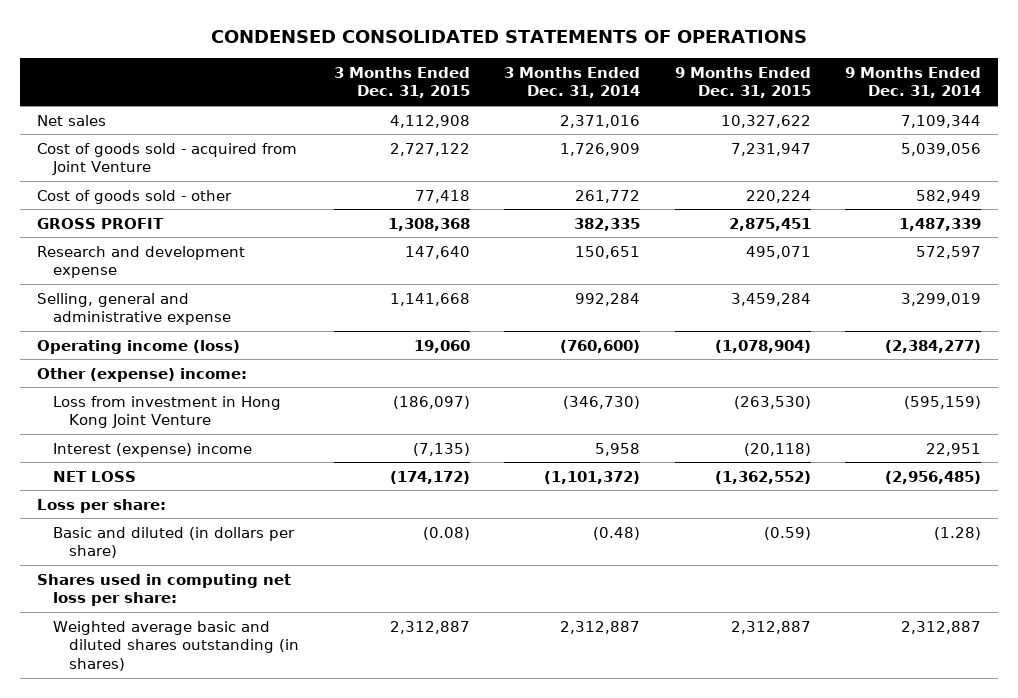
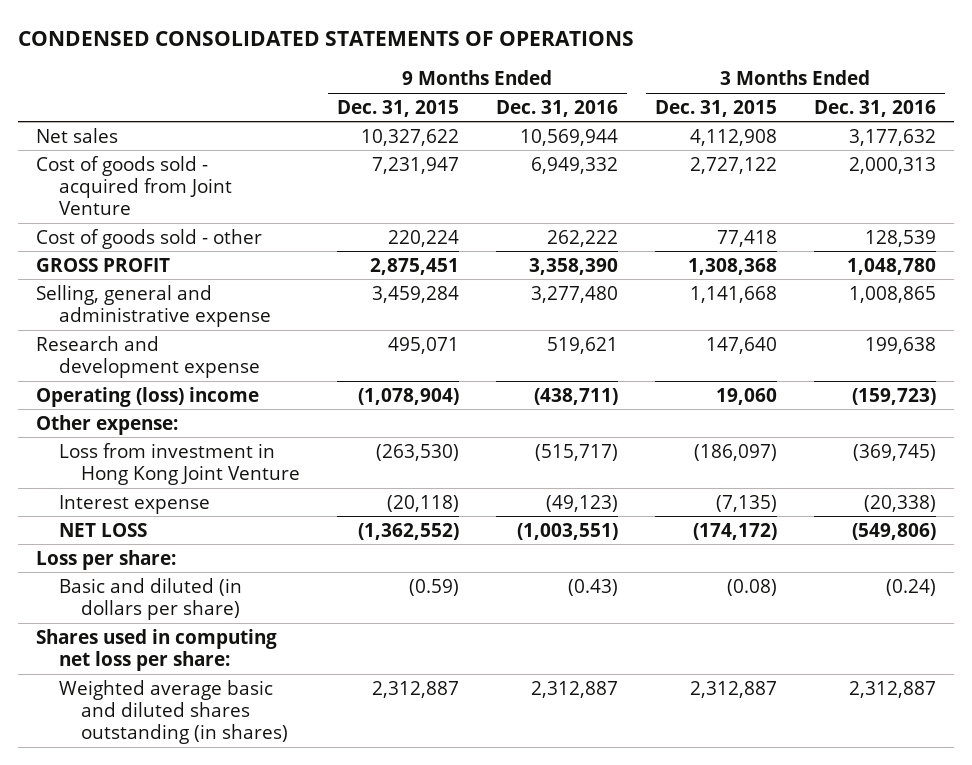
[504,66,641,99] 3 Months Ended Dec. 31, 2014 -> none
[845,66,982,99] 9 Months Ended Dec. 31, 2014 -> none
none -> [495,99,618,117] Dec. 31, 2016
none -> [813,99,936,117] Dec. 31, 2016
[36,245,245,279] Research and development expense -> [36,335,260,378] Research and development expense
[36,339,240,354] Operating income (loss) -> [36,386,260,407] Operating (loss) income
[36,367,247,382] Other (expense) income: -> [36,414,179,435] Other expense:
[53,442,253,457] Interest (expense) income -> [58,494,210,514] Interest expense

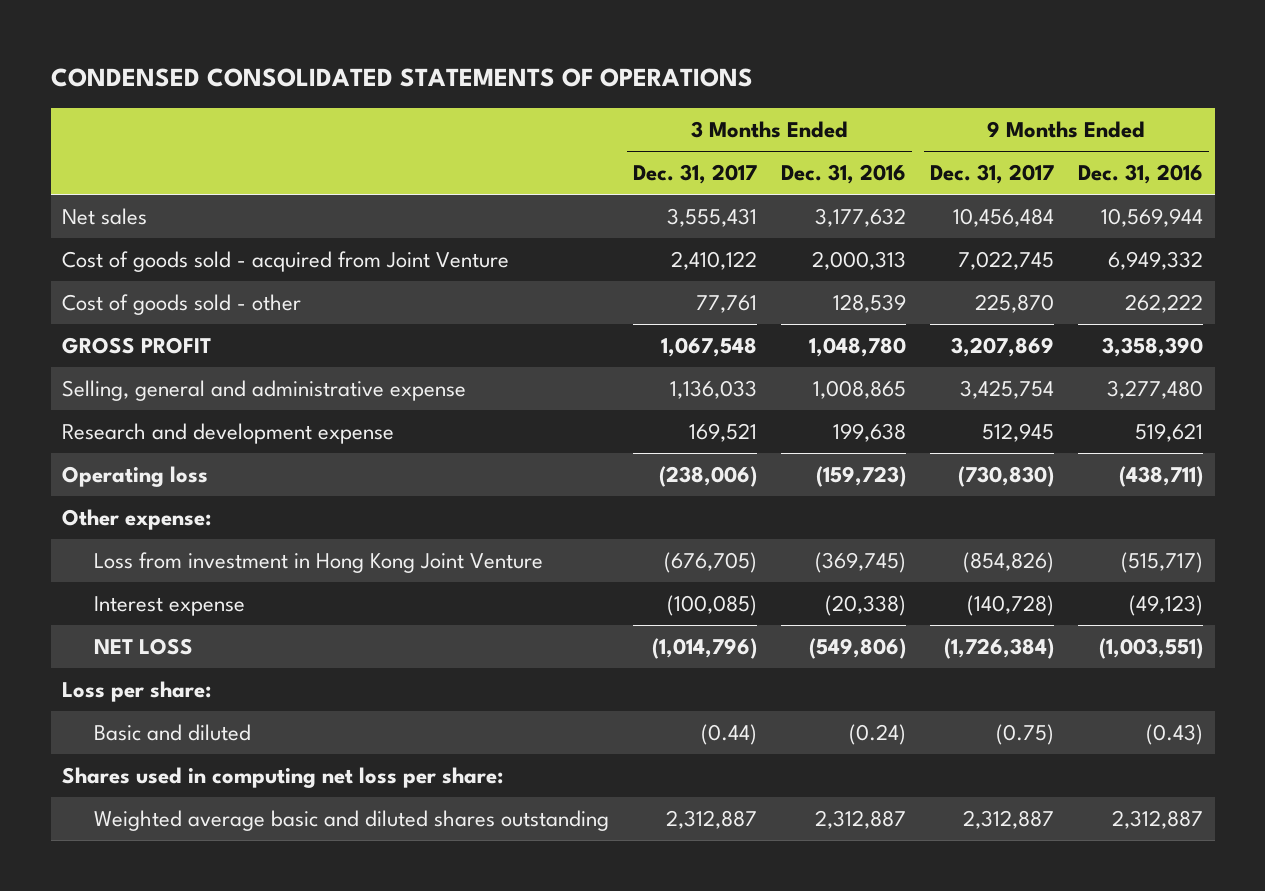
[336,99,459,117] Dec. 31, 2015 -> none
[654,99,777,117] Dec. 31, 2015 -> none
none -> [633,164,758,185] Dec. 31, 2017
none -> [929,164,1054,185] Dec. 31, 2017
[36,386,260,407] Operating (loss) income -> [62,465,209,487] Operating loss
[58,577,242,620] Basic and diluted (in dollars per share) -> [94,723,252,741] Basic and diluted
[58,679,289,745] Weighted average basic and diluted shares outstanding (in shares) -> [94,809,610,831] Weighted average basic and diluted shares outstanding

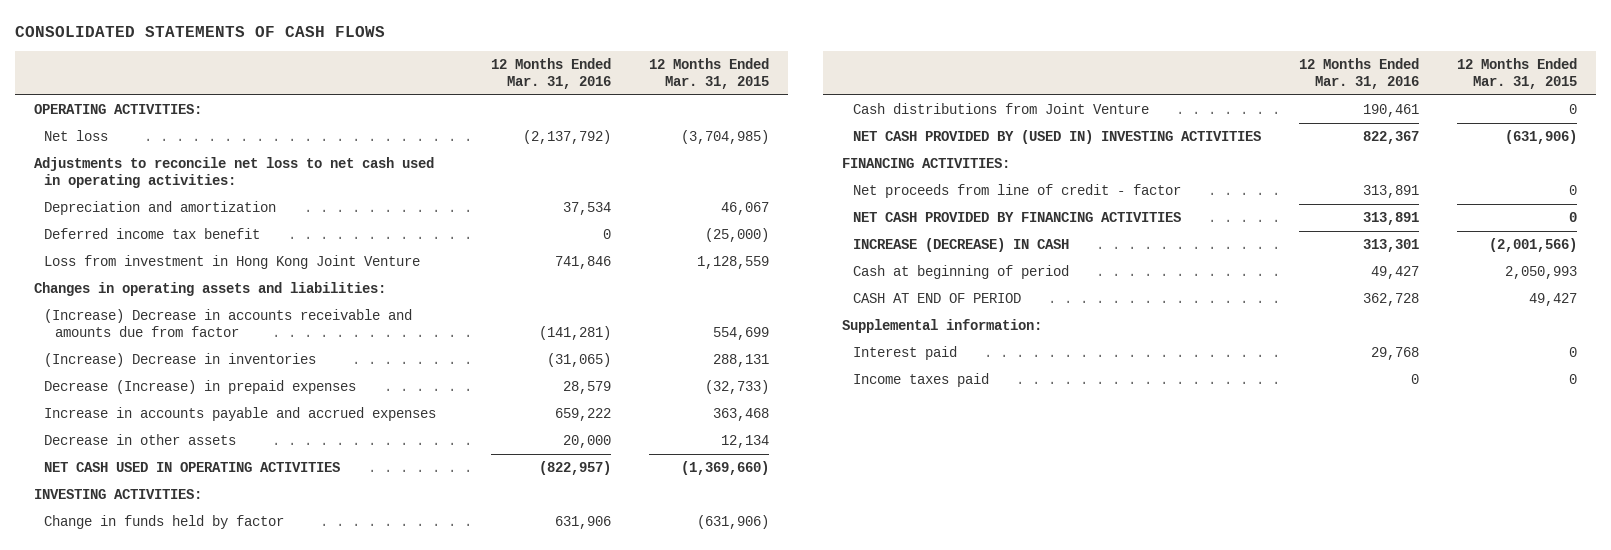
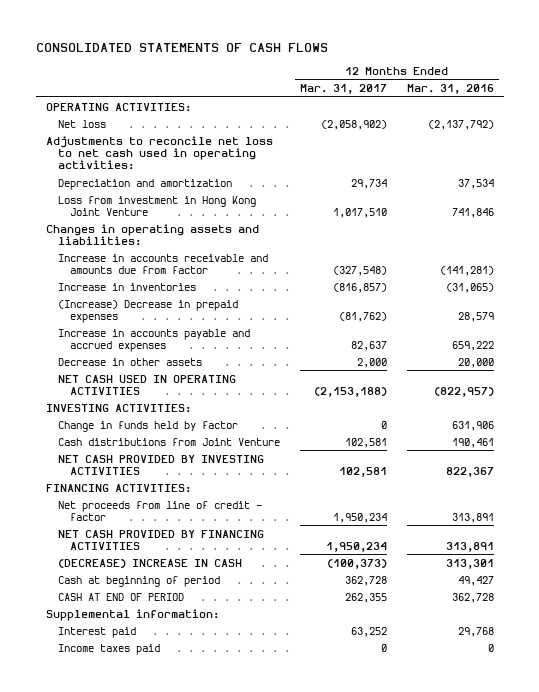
[648,57,769,89] 12 Months Ended Mar. 31, 2015 -> none
none -> [299,84,387,95] Mar. 31, 2017
[44,227,261,239] Deferred income tax benefit -> none
[44,308,413,338] (Increase) Decrease in accounts receivable and amounts due from factor -> [57,253,268,274] Increase in accounts receivable and amounts due from factor
[44,352,317,367] (Increase) Decrease in inventories -> [57,282,196,291] Increase in inventories
[44,379,357,394] Decrease (Increase) in prepaid expenses -> [57,299,238,323] (Increase) Decrease in prepaid expenses
[852,129,1261,144] NET CASH PROVIDED BY (USED IN) INVESTING ACTIVITIES -> [57,454,264,475] NET CASH PROVIDED BY INVESTING ACTIVITIES
[852,237,1069,252] INCREASE (DECREASE) IN CASH -> [57,558,242,568] (DECREASE) INCREASE IN CASH

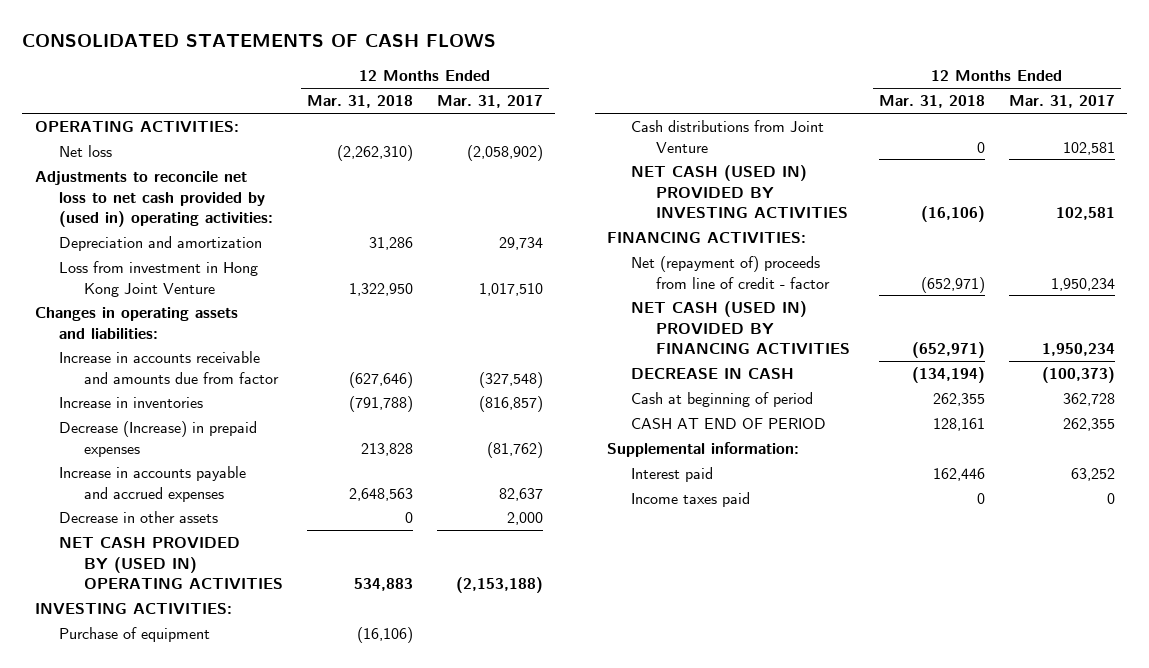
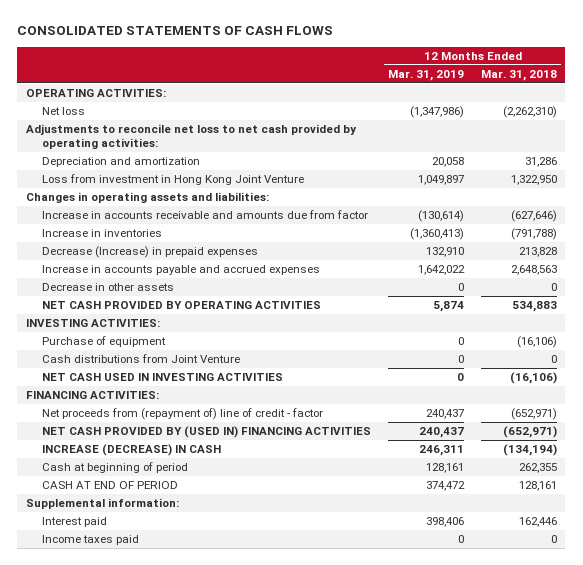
[436,95,543,109] Mar. 31, 2017 -> none
none -> [388,70,465,82] Mar. 31, 2019
[34,171,274,228] Adjustments to reconcile net loss to net cash provided by (used in) operating activities: -> [25,124,357,149] Adjustments to reconcile net loss to net cash provided by operating activities:
[59,537,283,590] NET CASH PROVIDED BY (USED IN) OPERATING ACTIVITIES -> [42,301,322,310] NET CASH PROVIDED BY OPERATING ACTIVITIES
[631,165,848,219] NET CASH (USED IN) PROVIDED BY INVESTING ACTIVITIES -> [42,373,284,382] NET CASH USED IN INVESTING ACTIVITIES
[631,256,830,289] Net (repayment of) proceeds from line of credit - factor -> [42,408,324,421] Net proceeds from (repayment of) line of credit - factor
[631,301,850,355] NET CASH (USED IN) PROVIDED BY FINANCING ACTIVITIES -> [42,426,372,439] NET CASH PROVIDED BY (USED IN) FINANCING ACTIVITIES
[631,368,795,380] DECREASE IN CASH -> [42,444,222,457] INCREASE (DECREASE) IN CASH

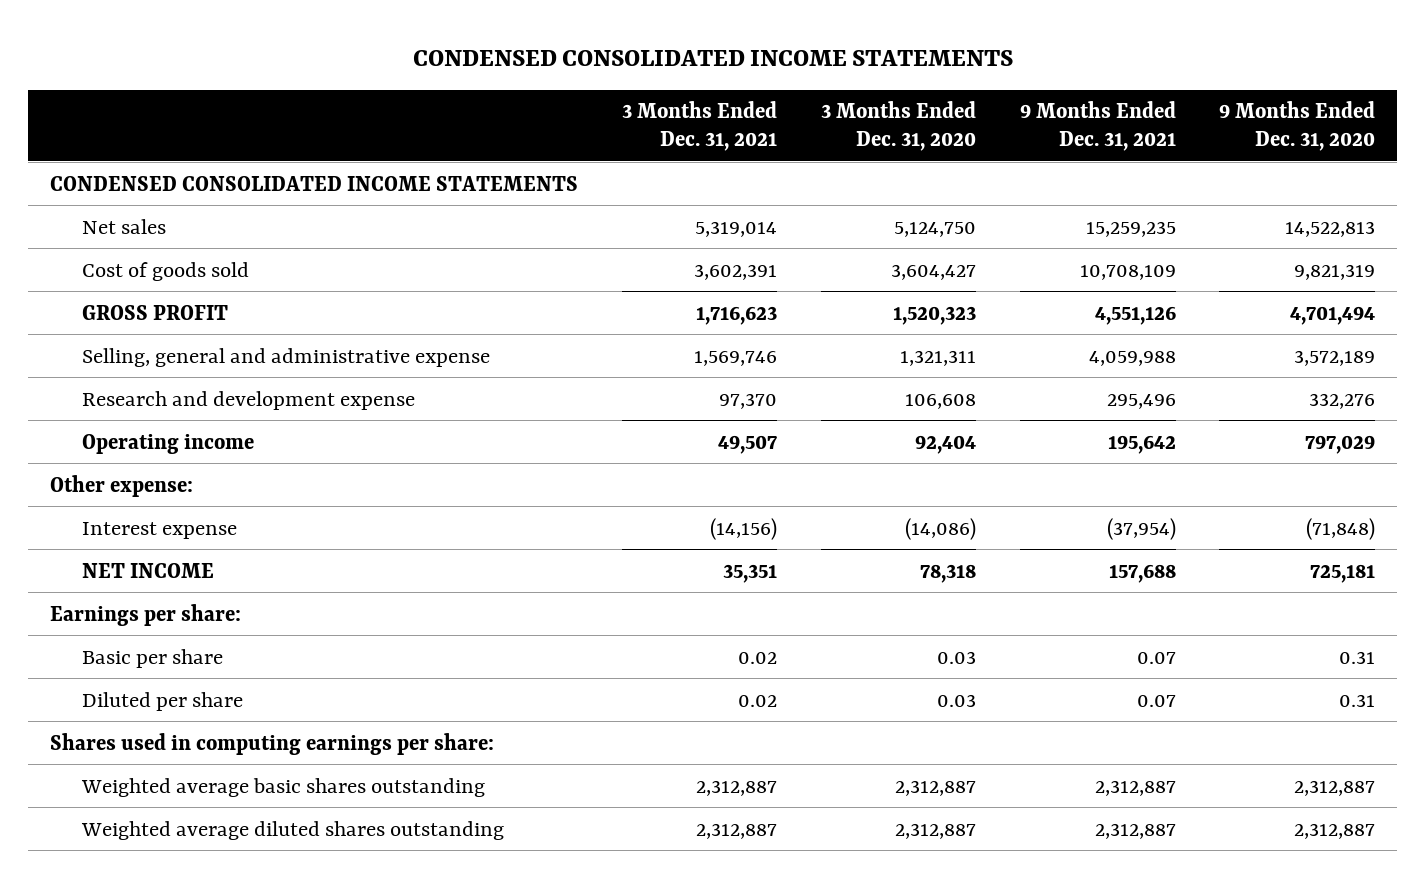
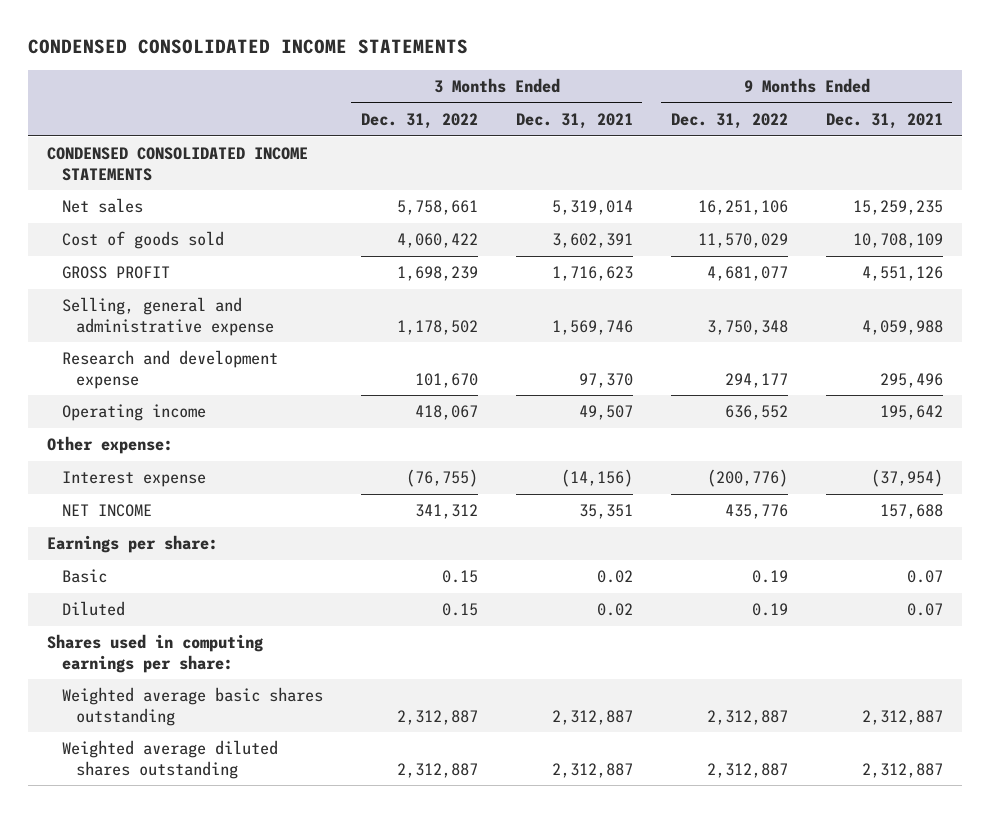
[820,101,976,152] 3 Months Ended Dec. 31, 2020 -> none
[1219,101,1376,152] 9 Months Ended Dec. 31, 2020 -> none
none -> [360,112,478,129] Dec. 31, 2022
none -> [670,112,788,129] Dec. 31, 2022
[81,648,223,668] Basic per share -> [61,569,107,584] Basic
[81,691,243,711] Diluted per share -> [61,601,125,617] Diluted

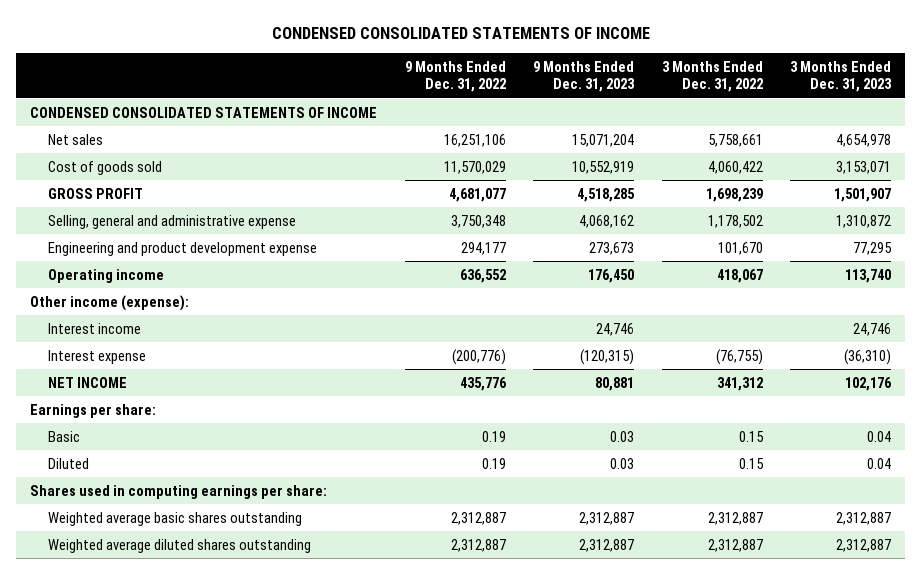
[27,39,468,55] CONDENSED CONSOLIDATED INCOME STATEMENTS -> [271,26,650,39] CONDENSED CONSOLIDATED STATEMENTS OF INCOME
[515,112,633,129] Dec. 31, 2021 -> none
[825,112,943,129] Dec. 31, 2021 -> none
none -> [533,60,636,93] 9 Months Ended Dec. 31, 2023
none -> [790,60,893,93] 3 Months Ended Dec. 31, 2023
[46,147,308,181] CONDENSED CONSOLIDATED INCOME STATEMENTS -> [29,106,377,118] CONDENSED CONSOLIDATED STATEMENTS OF INCOME
[61,350,278,389] Research and development expense -> [48,241,318,256] Engineering and product development expense
[46,436,173,455] Other expense: -> [29,294,189,311] Other income (expense):
none -> [48,322,142,334] Interest income

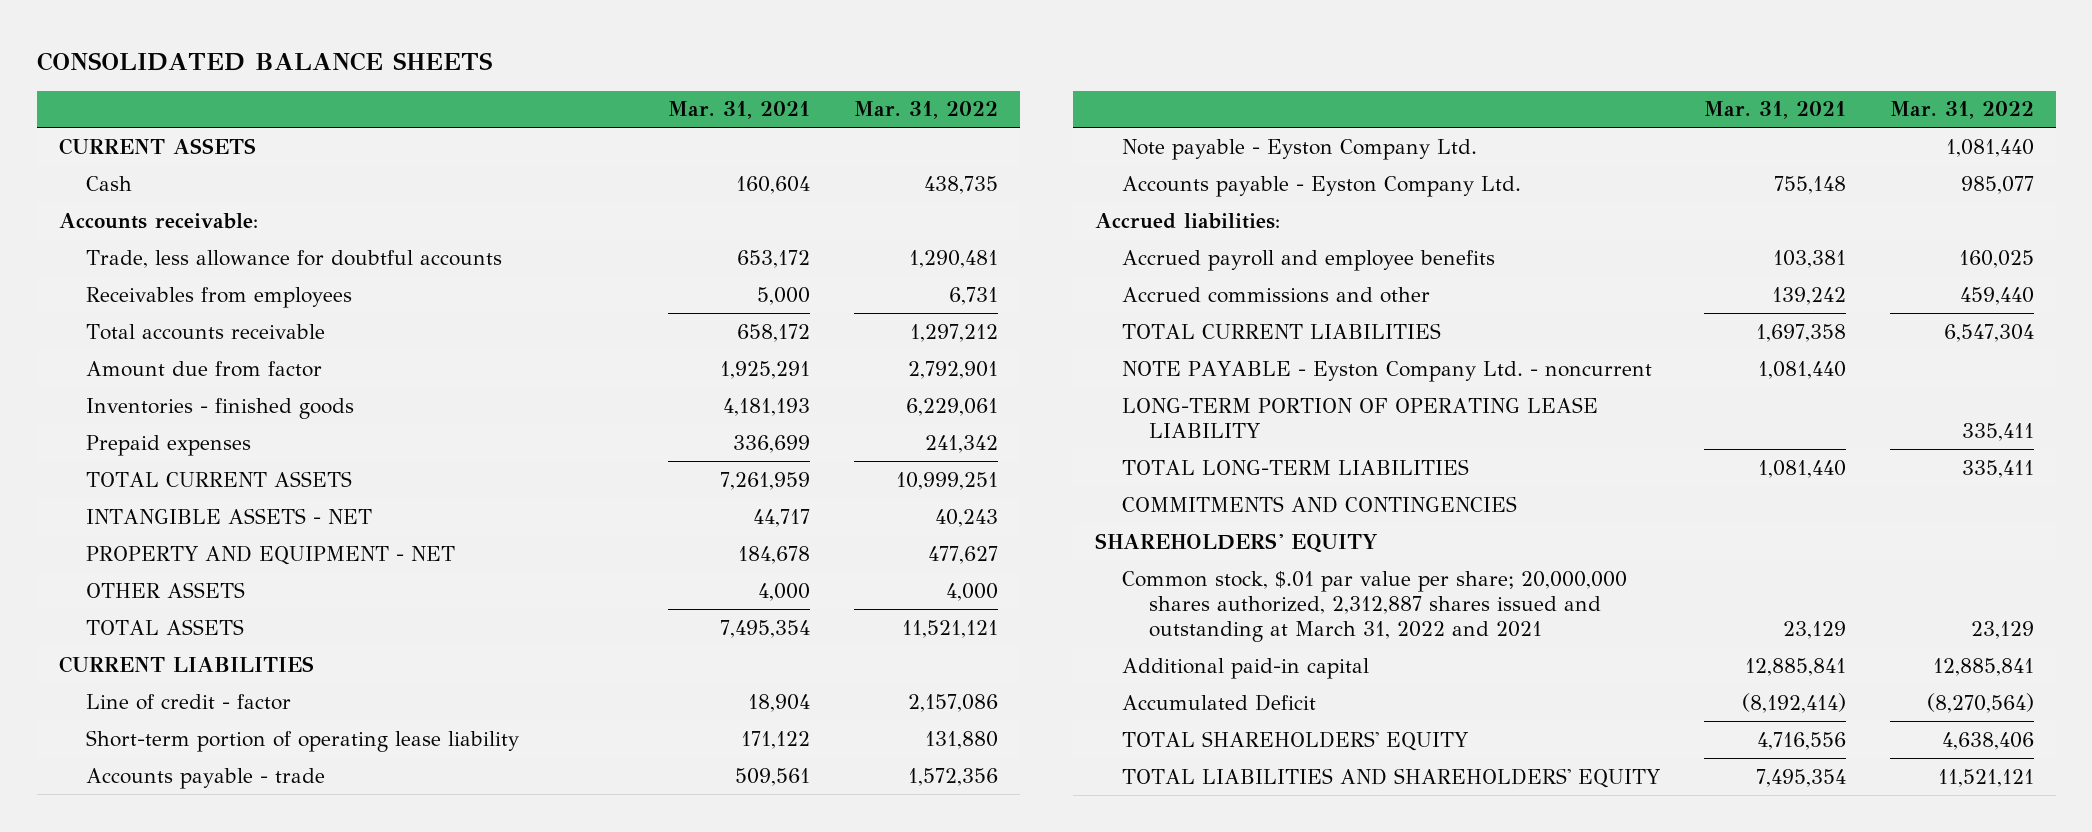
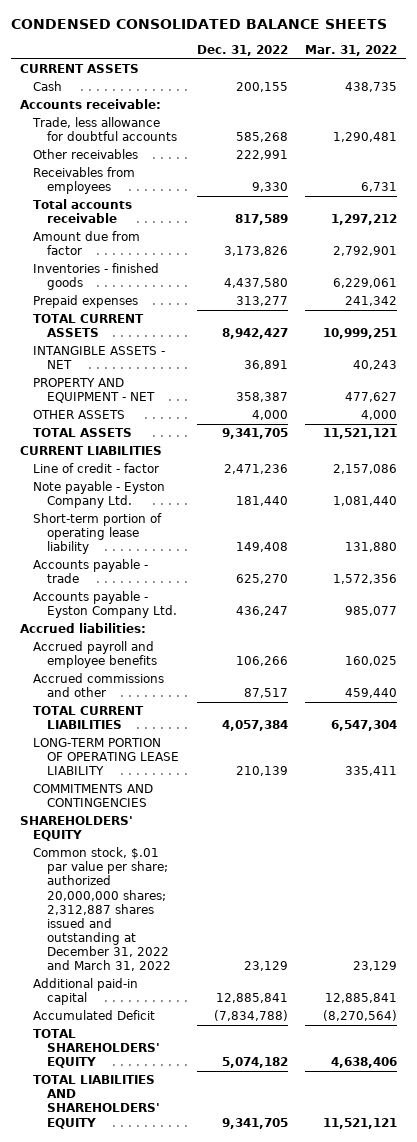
[36,51,492,71] CONSOLIDATED BALANCE SHEETS -> [11,19,388,30] CONDENSED CONSOLIDATED BALANCE SHEETS
[667,101,810,120] Mar. 31, 2021 -> none
none -> [196,44,288,56] Dec. 31, 2022
none -> [33,149,139,160] Other receivables
[1121,138,1477,160] Note payable - Eyston Company Ltd. -> [33,481,166,509] Note payable - Eyston Company Ltd.
[1121,360,1652,382] NOTE PAYABLE - Eyston Company Ltd. - noncurrent -> none
[1121,458,1469,475] TOTAL LONG-TERM LIABILITIES -> none
[1121,570,1627,643] Common stock, $.01 par value per share; 20,000,000 shares authorized, 2,312,887 shares issued and outstanding at March 31, 2022 and 2021 -> [33,847,171,972] Common stock, $.01 par value per share; authorized 20,000,000 shares; 2,312,887 shares issued and outstanding at December 31, 2022 and March 31, 2022

